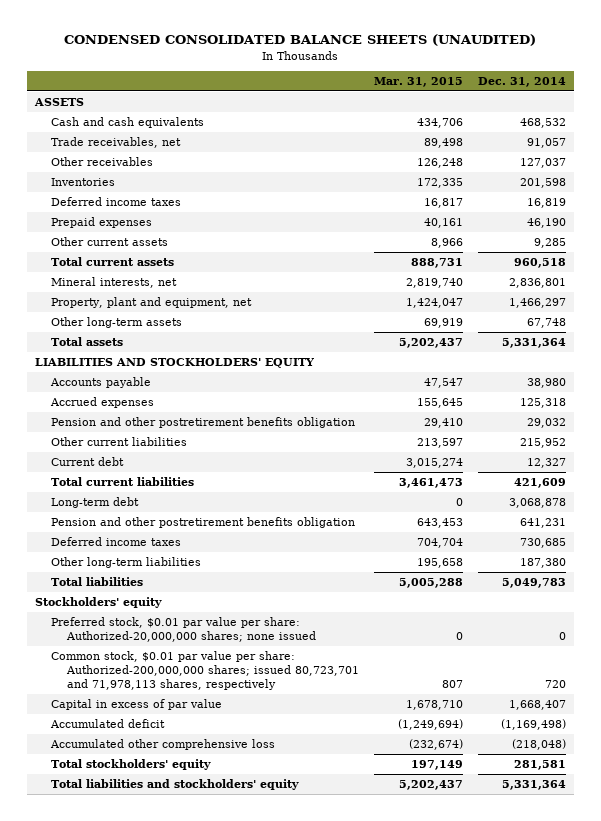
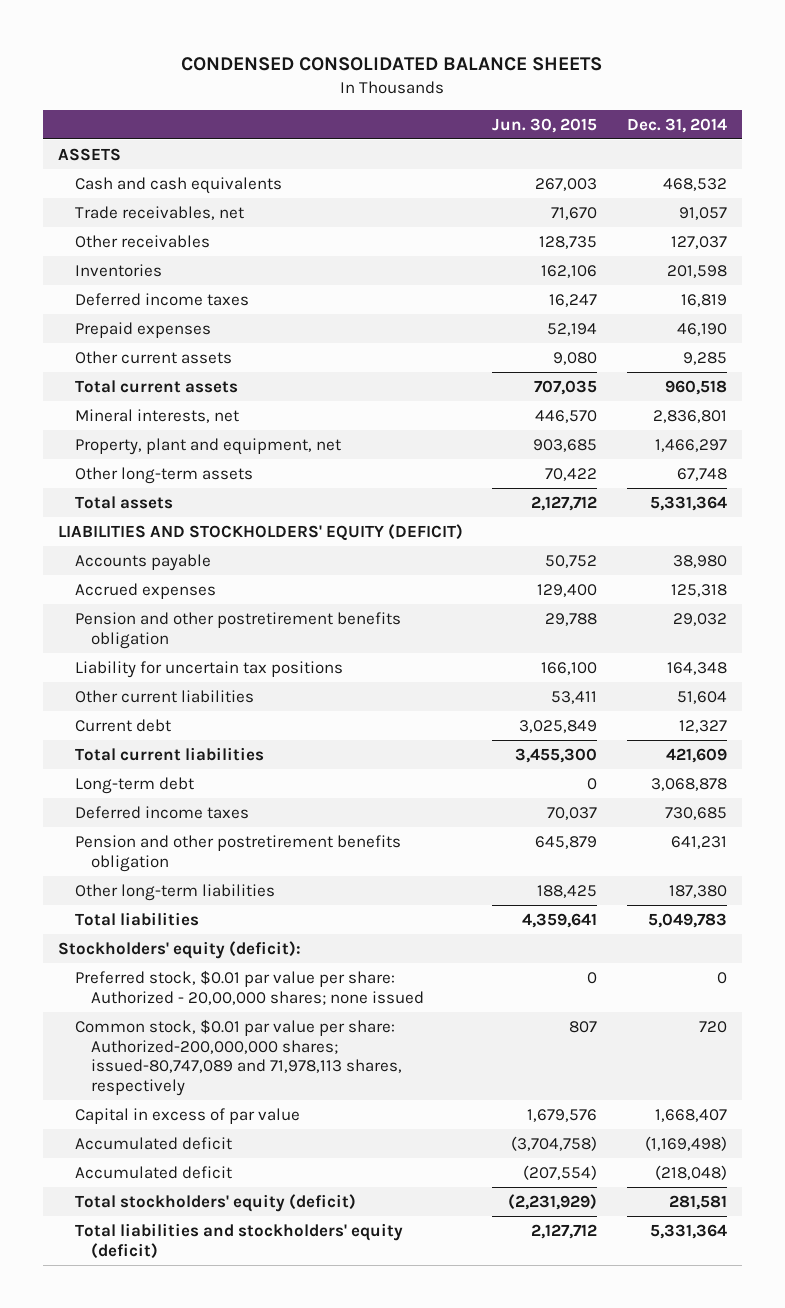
[64,34,537,47] CONDENSED CONSOLIDATED BALANCE SHEETS (UNAUDITED) -> [181,56,603,71] CONDENSED CONSOLIDATED BALANCE SHEETS
[374,76,464,87] Mar. 31, 2015 -> none
none -> [492,117,598,133] Jun. 30, 2015
[34,358,314,369] LIABILITIES AND STOCKHOLDERS' EQUITY -> [57,523,463,541] LIABILITIES AND STOCKHOLDERS' EQUITY (DEFICIT)
none -> [74,660,343,678] Liability for uncertain tax positions
[520,438,567,449] 215,952 -> [676,690,727,704] 51,604
[50,517,355,529] Pension and other postretirement benefits obligation -> [74,834,401,872] Pension and other postretirement benefits obligation
[34,597,162,609] Stockholders' equity -> [57,940,301,959] Stockholders' equity (deficit):
[50,617,316,642] Preferred stock, $0.01 par value per share: Authorized-20,000,000 shares; none issued -> [74,969,425,1005] Preferred stock, $0.01 par value per share: Authorized - 20,00,000 shares; none issued
[50,651,359,690] Common stock, $0.01 par value per share: Authorized-200,000,000 shares; issued 80,723,701 and 71,978,113 shares, respectively -> [74,1018,403,1097] Common stock, $0.01 par value per share: Authorized-200,000,000 shares; issued-80,747,089 and 71,978,113 shares, respectively
[49,739,275,751] Accumulated other comprehensive loss -> [74,1165,232,1179] Accumulated deficit
[50,759,211,771] Total stockholders' equity -> [74,1193,356,1212] Total stockholders' equity (deficit)
[50,779,299,791] Total liabilities and stockholders' equity -> [74,1222,403,1259] Total liabilities and stockholders' equity (deficit)

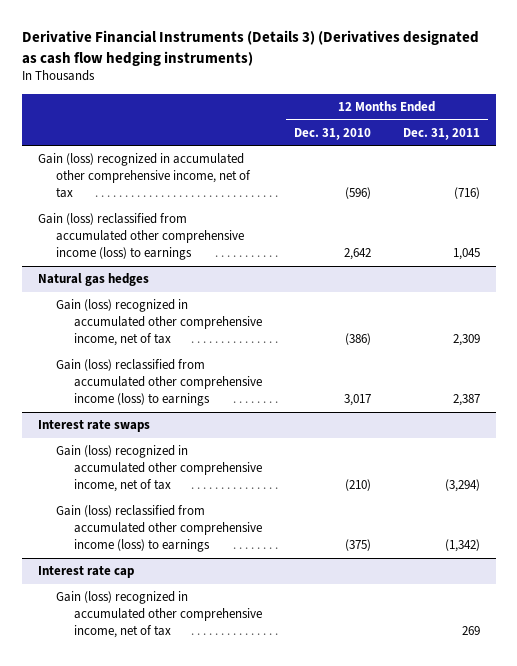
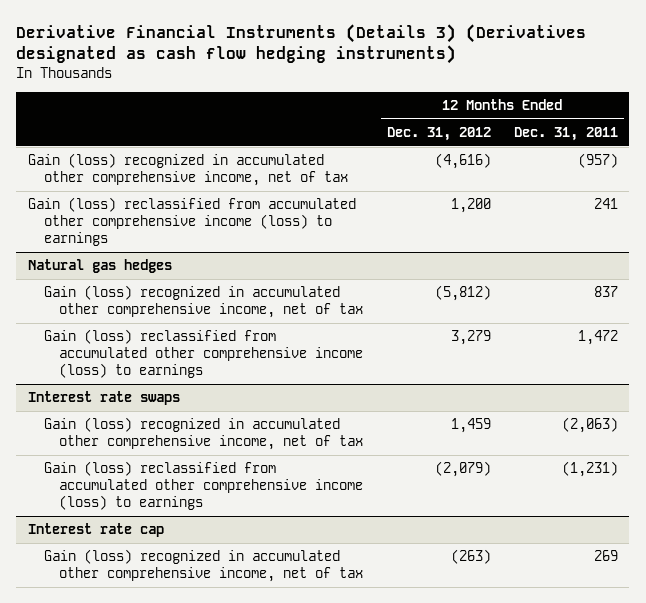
[293,127,371,140] Dec. 31, 2010 -> none
none -> [386,127,491,142] Dec. 31, 2012
[453,187,480,200] (716) -> [577,153,618,169] (957)
[452,248,480,261] 1,045 -> [593,198,618,210] 241
[452,334,480,347] 2,309 -> [593,286,618,298] 837
[452,394,480,407] 2,387 -> [577,330,618,346] 1,472
[444,479,480,493] (3,294) -> [561,417,618,434] (2,063)
[444,539,480,553] (1,342) -> [561,461,618,478] (1,231)

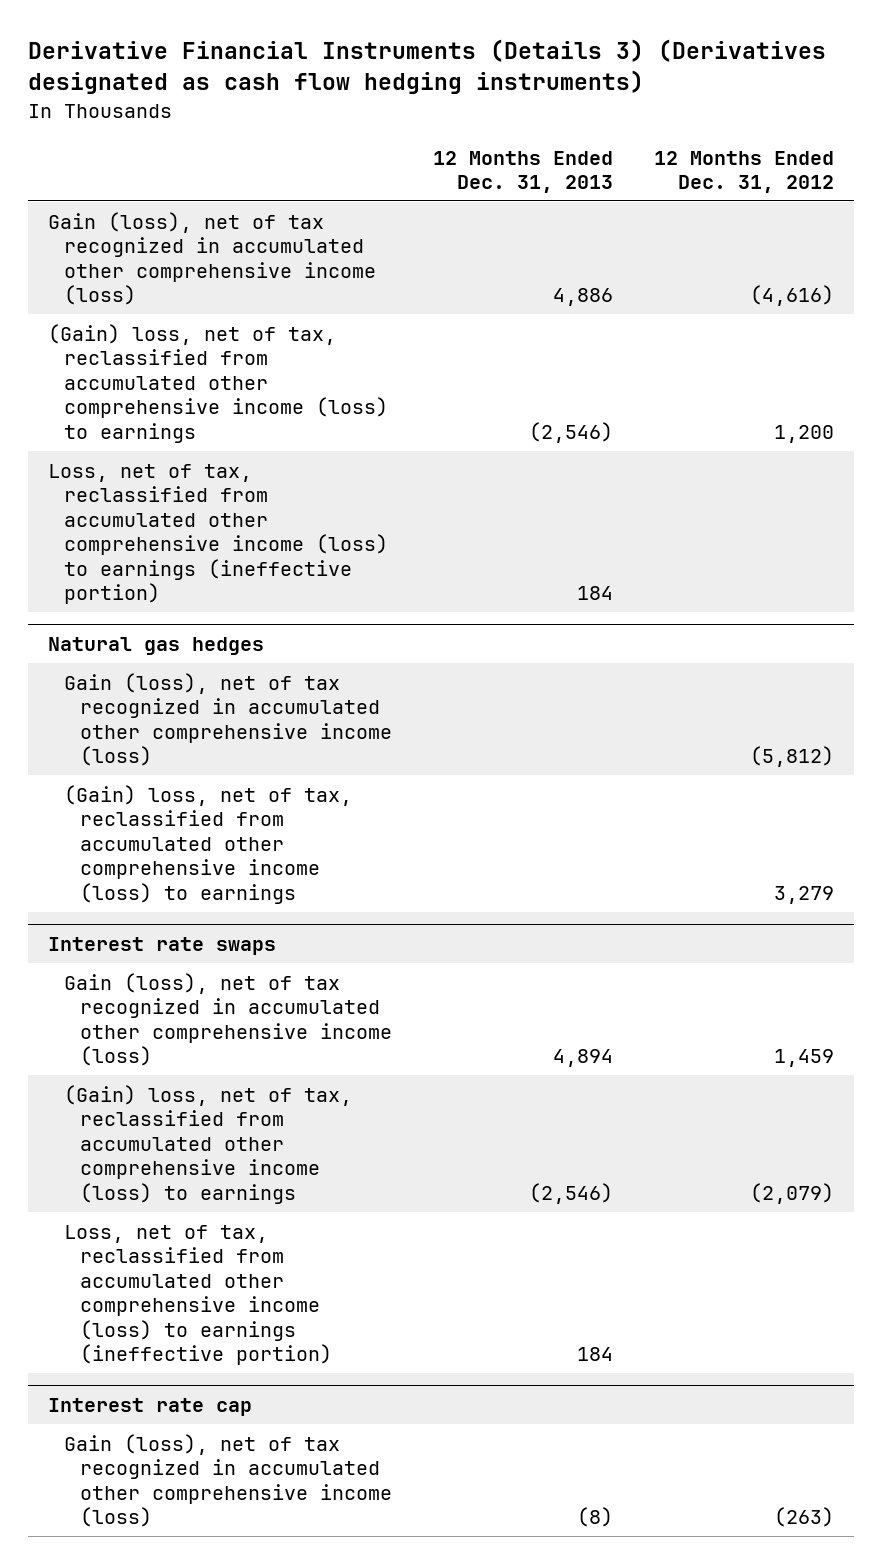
[513,127,618,142] Dec. 31, 2011 -> none
none -> [433,150,614,194] 12 Months Ended Dec. 31, 2013
[27,153,348,187] Gain (loss) recognized in accumulated other comprehensive income, net of tax -> [47,211,377,306] Gain (loss), net of tax recognized in accumulated other comprehensive income (loss)
[27,197,356,246] Gain (loss) reclassified from accumulated other comprehensive income (loss) to earnings -> [47,323,389,443] (Gain) loss, net of tax, reclassified from accumulated other comprehensive income (loss) to earnings
none -> [47,463,389,605] Loss, net of tax, reclassified from accumulated other comprehensive income (loss) to earnings (ineffective portion)
[43,285,364,319] Gain (loss) recognized in accumulated other comprehensive income, net of tax -> [64,672,393,767] Gain (loss), net of tax recognized in accumulated other comprehensive income (loss)
[43,329,364,378] Gain (loss) reclassified from accumulated other comprehensive income (loss) to earnings -> [64,784,353,904] (Gain) loss, net of tax, reclassified from accumulated other comprehensive income (loss) to earnings
[43,417,364,451] Gain (loss) recognized in accumulated other comprehensive income, net of tax -> [64,972,393,1067] Gain (loss), net of tax recognized in accumulated other comprehensive income (loss)
[43,461,364,510] Gain (loss) reclassified from accumulated other comprehensive income (loss) to earnings -> [64,1084,353,1204] (Gain) loss, net of tax, reclassified from accumulated other comprehensive income (loss) to earnings
none -> [64,1224,333,1366] Loss, net of tax, reclassified from accumulated other comprehensive income (loss) to earnings (ineffective portion)
[43,549,364,583] Gain (loss) recognized in accumulated other comprehensive income, net of tax -> [64,1433,393,1528] Gain (loss), net of tax recognized in accumulated other comprehensive income (loss)

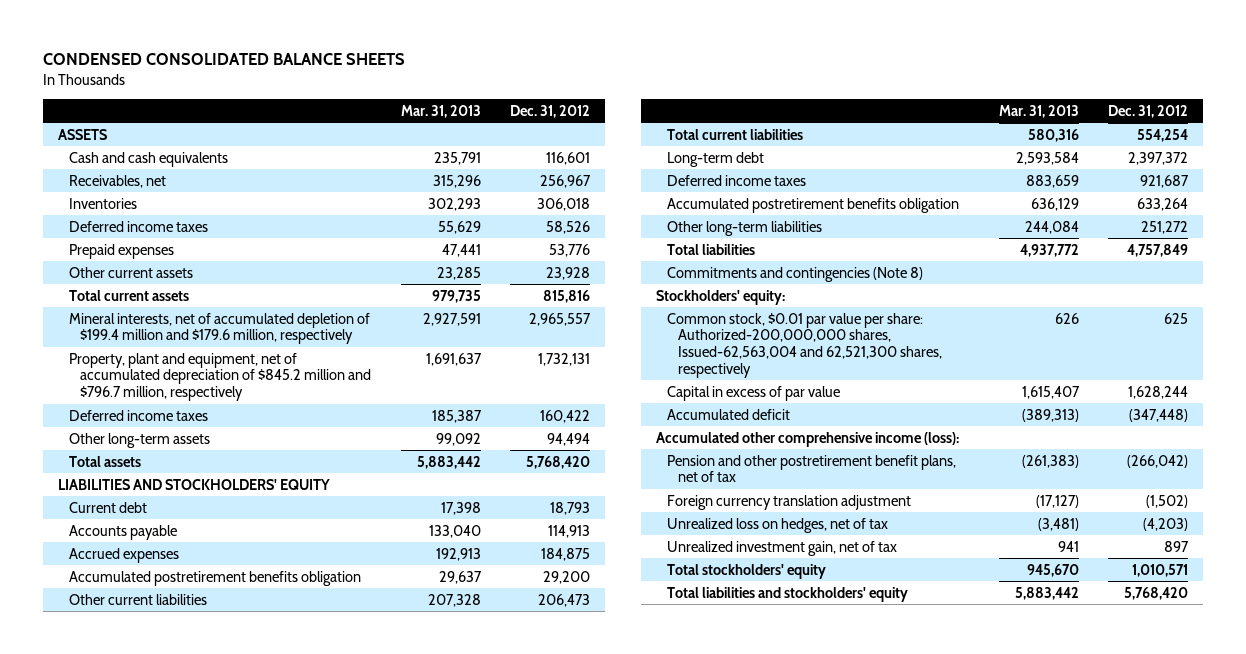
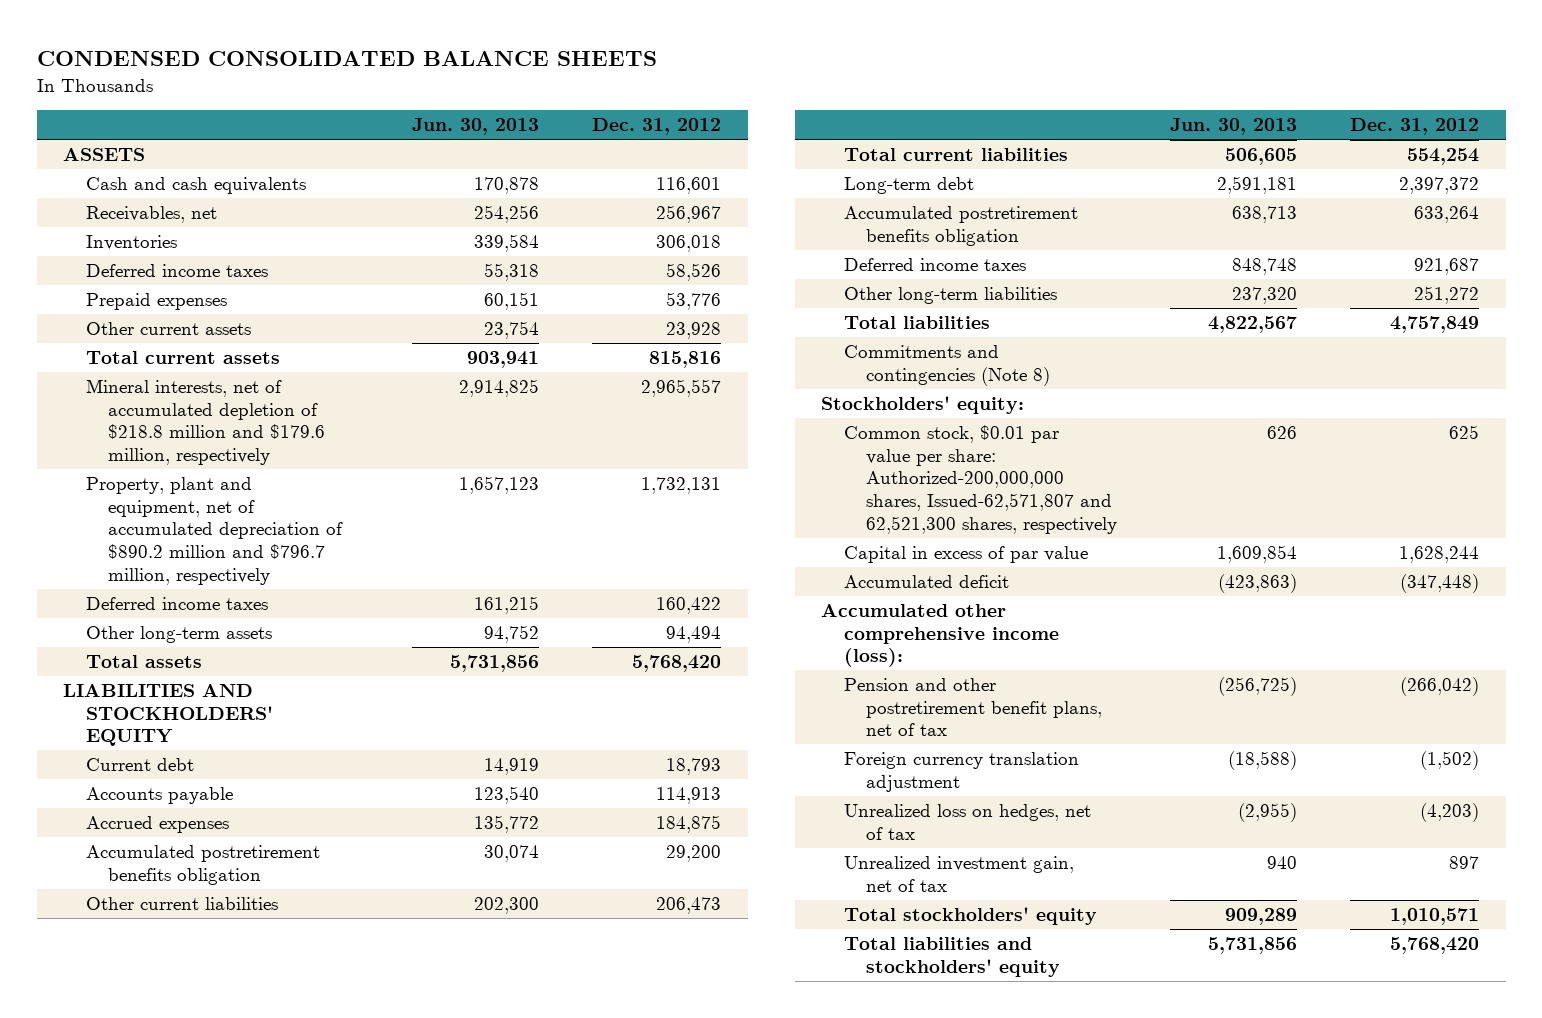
[400,104,481,118] Mar. 31, 2013 -> none
none -> [412,118,540,136] Jun. 30, 2013
[69,312,371,345] Mineral interests, net of accumulated depletion of $199.4 million and $179.6 million, respectively -> [85,378,326,465] Mineral interests, net of accumulated depletion of $218.8 million and $179.6 million, respectively
[69,352,372,402] Property, plant and equipment, net of accumulated depreciation of $845.2 million and $796.7 million, respectively -> [85,476,344,585] Property, plant and equipment, net of accumulated depreciation of $890.2 million and $796.7 million, respectively
[666,174,806,186] Deferred income taxes -> [843,257,1026,271] Deferred income taxes
[666,312,943,378] Common stock, $0.01 par value per share: Authorized-200,000,000 shares, Issued-62,563,004 and 62,521,300 shares, respectively -> [843,424,1118,534] Common stock, $0.01 par value per share: Authorized-200,000,000 shares, Issued-62,571,807 and 62,521,300 shares, respectively

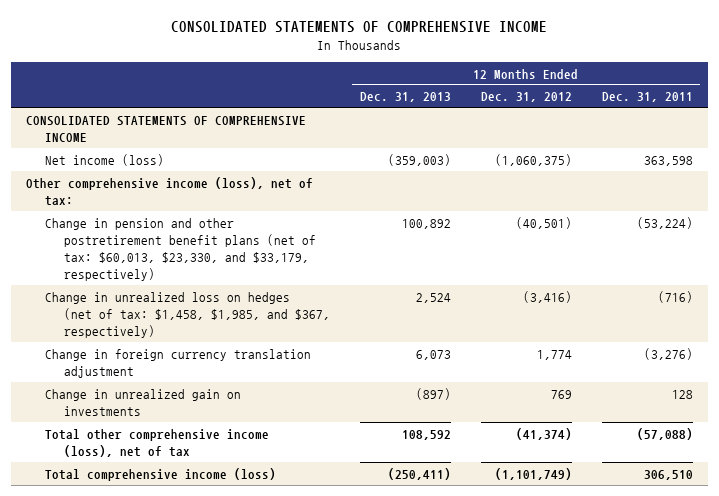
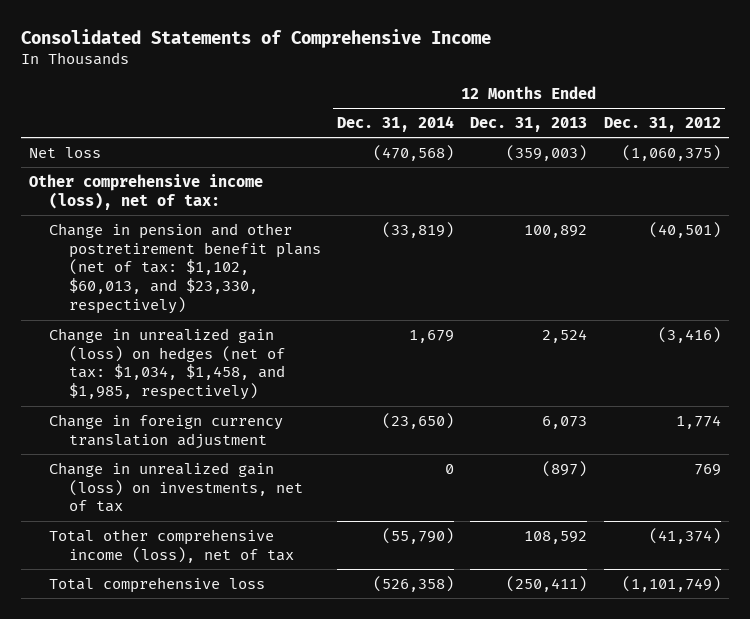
[171,21,548,34] CONSOLIDATED STATEMENTS OF COMPREHENSIVE INCOME -> [21,29,492,49] Consolidated Statements of Comprehensive Income
[601,92,693,103] Dec. 31, 2011 -> none
none -> [336,115,454,132] Dec. 31, 2014
[25,115,306,142] CONSOLIDATED STATEMENTS OF COMPREHENSIVE INCOME -> none
[44,153,164,166] Net income (loss) -> [29,146,102,158] Net loss
[44,217,316,281] Change in pension and other postretirement benefit plans (net of tax: $60,013, $23,330, and $33,179, respectively) -> [48,222,321,315] Change in pension and other postretirement benefit plans (net of tax: $1,102, $60,013, and $23,330, respectively)
[44,291,330,338] Change in unrealized loss on hedges (net of tax: $1,458, $1,985, and $367, respectively) -> [48,327,285,401] Change in unrealized gain (loss) on hedges (net of tax: $1,034, $1,458, and $1,985, respectively)
[44,388,241,416] Change in unrealized gain on investments -> [48,461,303,513] Change in unrealized gain (loss) on investments, net of tax
[44,467,276,481] Total comprehensive income (loss) -> [48,576,265,593] Total comprehensive loss

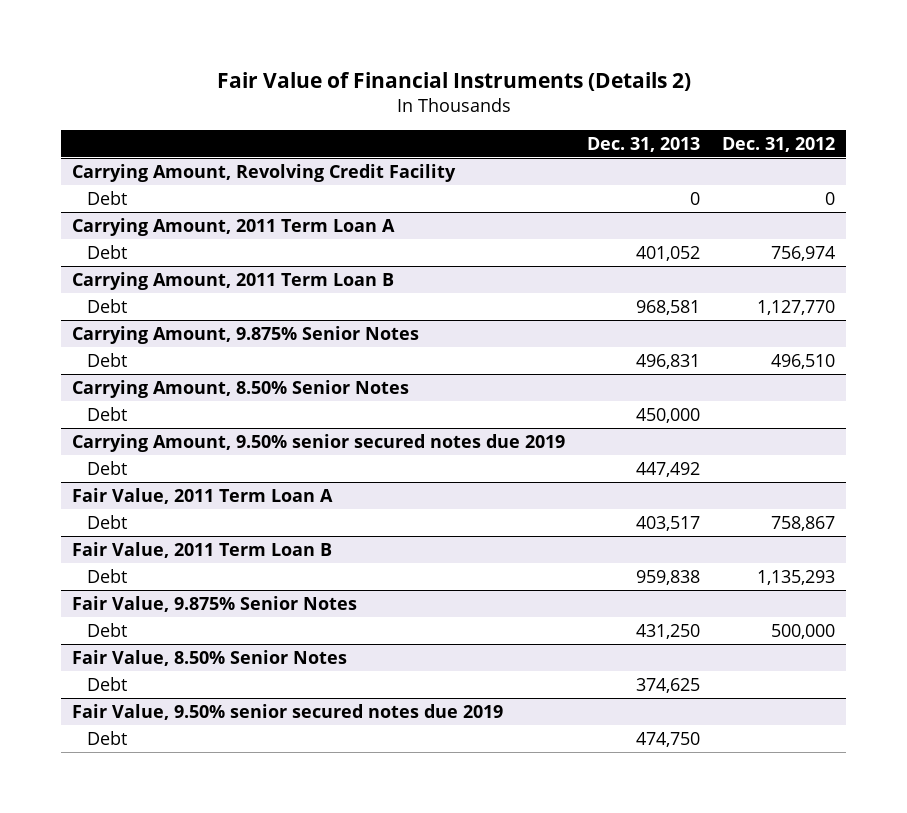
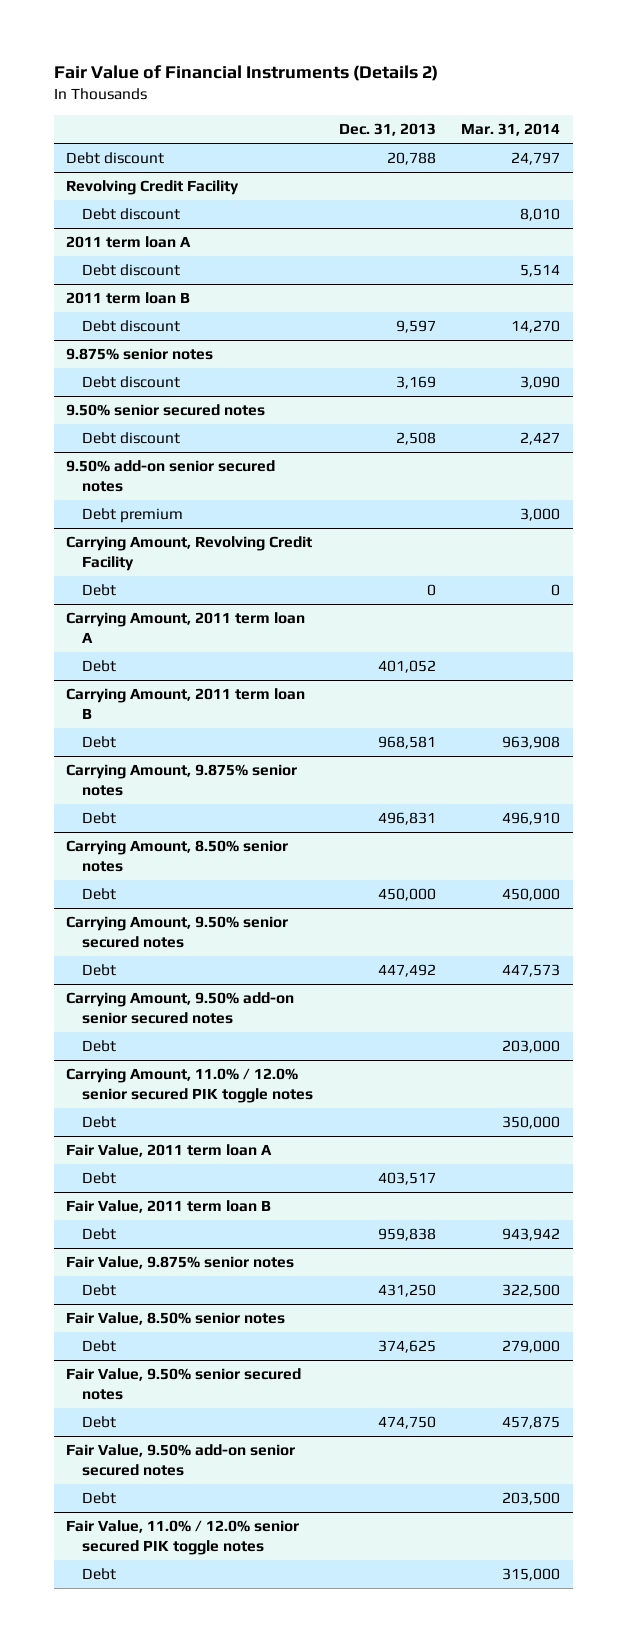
[722,136,836,152] Dec. 31, 2012 -> none
none -> [461,123,561,137] Mar. 31, 2014
none -> [66,152,165,165] Debt discount
none -> [66,180,240,196] Revolving Credit Facility
none -> [82,208,181,221] Debt discount
none -> [66,236,192,249] 2011 term loan A
none -> [82,264,181,277] Debt discount
none -> [66,292,191,305] 2011 term loan B
none -> [82,320,181,333] Debt discount
none -> [66,348,214,361] 9.875% senior notes
none -> [82,376,181,389] Debt discount
none -> [66,404,266,417] 9.50% senior secured notes
none -> [82,432,181,445] Debt discount
none -> [66,460,276,492] 9.50% add-on senior secured notes
none -> [82,508,184,524] Debt premium
[71,217,395,236] Carrying Amount, 2011 Term Loan A -> [66,612,306,643] Carrying Amount, 2011 term loan A
[71,271,394,290] Carrying Amount, 2011 Term Loan B -> [66,688,306,719] Carrying Amount, 2011 term loan B
[71,325,419,344] Carrying Amount, 9.875% Senior Notes -> [66,764,298,796] Carrying Amount, 9.875% senior notes
[71,379,409,398] Carrying Amount, 8.50% Senior Notes -> [66,840,289,872] Carrying Amount, 8.50% senior notes
[71,433,565,452] Carrying Amount, 9.50% senior secured notes due 2019 -> [66,916,289,948] Carrying Amount, 9.50% senior secured notes
none -> [66,992,295,1024] Carrying Amount, 9.50% add-on senior secured notes
none -> [82,1040,117,1053] Debt
none -> [66,1068,314,1103] Carrying Amount, 11.0% / 12.0% senior secured PIK toggle notes
none -> [82,1116,117,1129] Debt
[71,487,333,504] Fair Value, 2011 Term Loan A -> [66,1144,273,1158] Fair Value, 2011 term loan A
[71,541,332,558] Fair Value, 2011 Term Loan B -> [66,1200,272,1214] Fair Value, 2011 term loan B
[71,595,357,612] Fair Value, 9.875% Senior Notes -> [66,1256,295,1270] Fair Value, 9.875% senior notes
[71,649,347,666] Fair Value, 8.50% Senior Notes -> [66,1312,286,1326] Fair Value, 8.50% senior notes
[71,703,503,720] Fair Value, 9.50% senior secured notes due 2019 -> [66,1368,302,1400] Fair Value, 9.50% senior secured notes
none -> [66,1444,296,1476] Fair Value, 9.50% add-on senior secured notes
none -> [82,1492,117,1505] Debt
none -> [66,1520,300,1555] Fair Value, 11.0% / 12.0% senior secured PIK toggle notes
none -> [82,1568,117,1581] Debt

